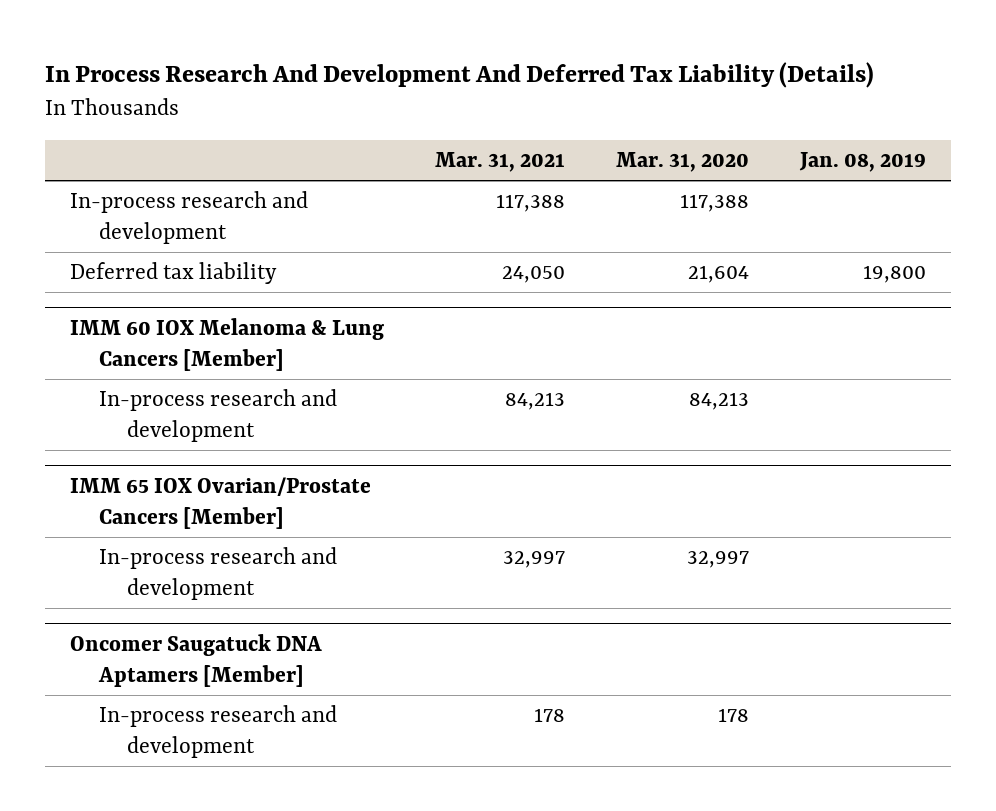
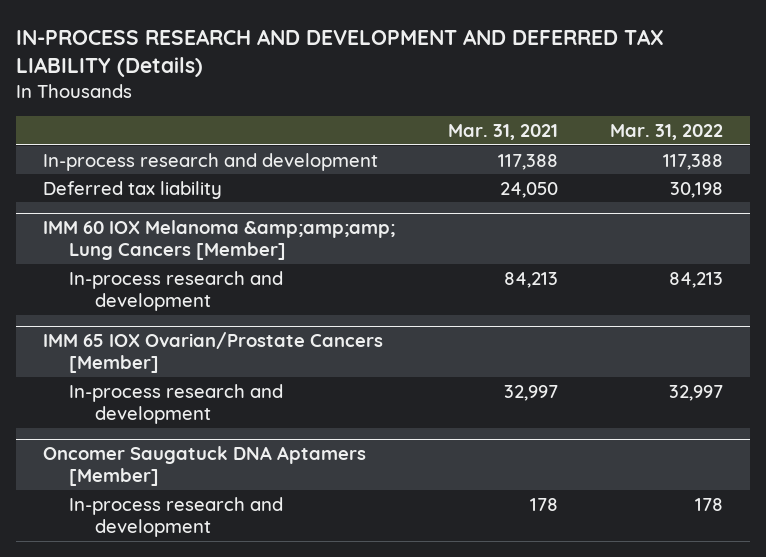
[44,62,874,89] In Process Research And Development And Deferred Tax Liability (Details) -> [16,28,665,78] IN-PROCESS RESEARCH AND DEVELOPMENT AND DEFERRED TAX LIABILITY (Details)
[615,151,749,172] Mar. 31, 2020 -> none
[798,151,926,172] Jan. 08, 2019 -> none
none -> [610,123,724,140] Mar. 31, 2022
[70,317,385,371] IMM 60 IOX Melanoma & Lung Cancers [Member] -> [42,219,395,261] IMM 60 IOX Melanoma &amp;amp;amp; Lung Cancers [Member]

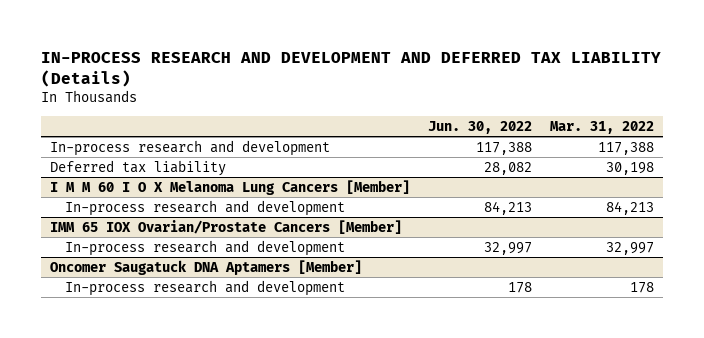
[447,123,558,140] Mar. 31, 2021 -> none
none -> [427,120,532,134] Jun. 30, 2022
[42,219,395,261] IMM 60 IOX Melanoma &amp;amp;amp; Lung Cancers [Member] -> [50,179,411,195] I M M 60 I O X Melanoma Lung Cancers [Member]

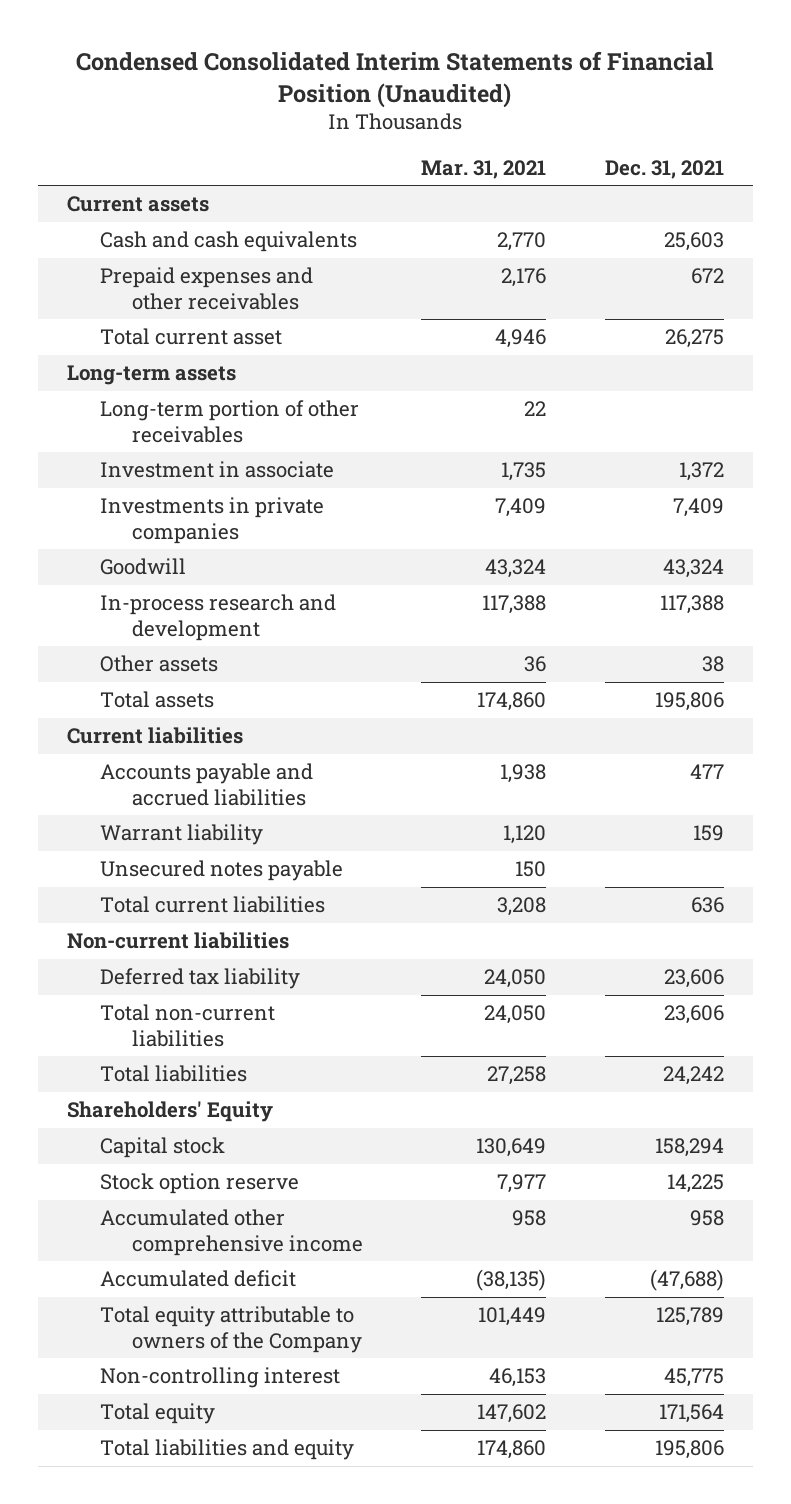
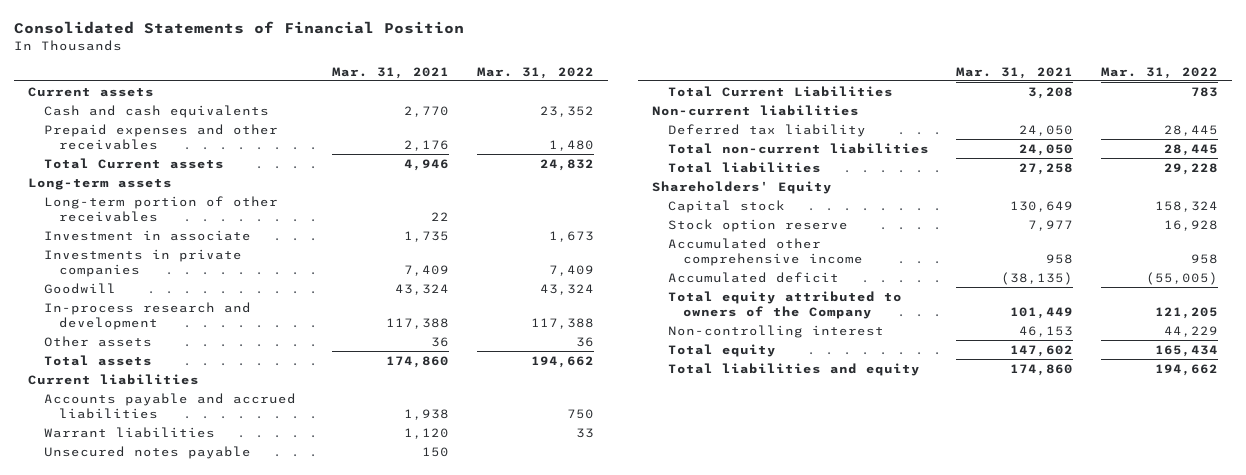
[76,50,715,108] Condensed Consolidated Interim Statements of Financial Position (Unaudited) -> [14,21,465,35] Consolidated Statements of Financial Position
[604,160,724,180] Dec. 31, 2021 -> none
none -> [476,66,594,79] Mar. 31, 2022
[99,328,282,346] Total current asset -> [43,157,224,169] Total Current assets
[99,824,263,846] Warrant liability -> [43,426,215,438] Warrant liabilities
[99,896,325,914] Total current liabilities -> [667,85,893,97] Total Current Liabilities
[99,1306,362,1353] Total equity attributable to owners of the Company -> [667,290,902,319] Total equity attributed to owners of the Company

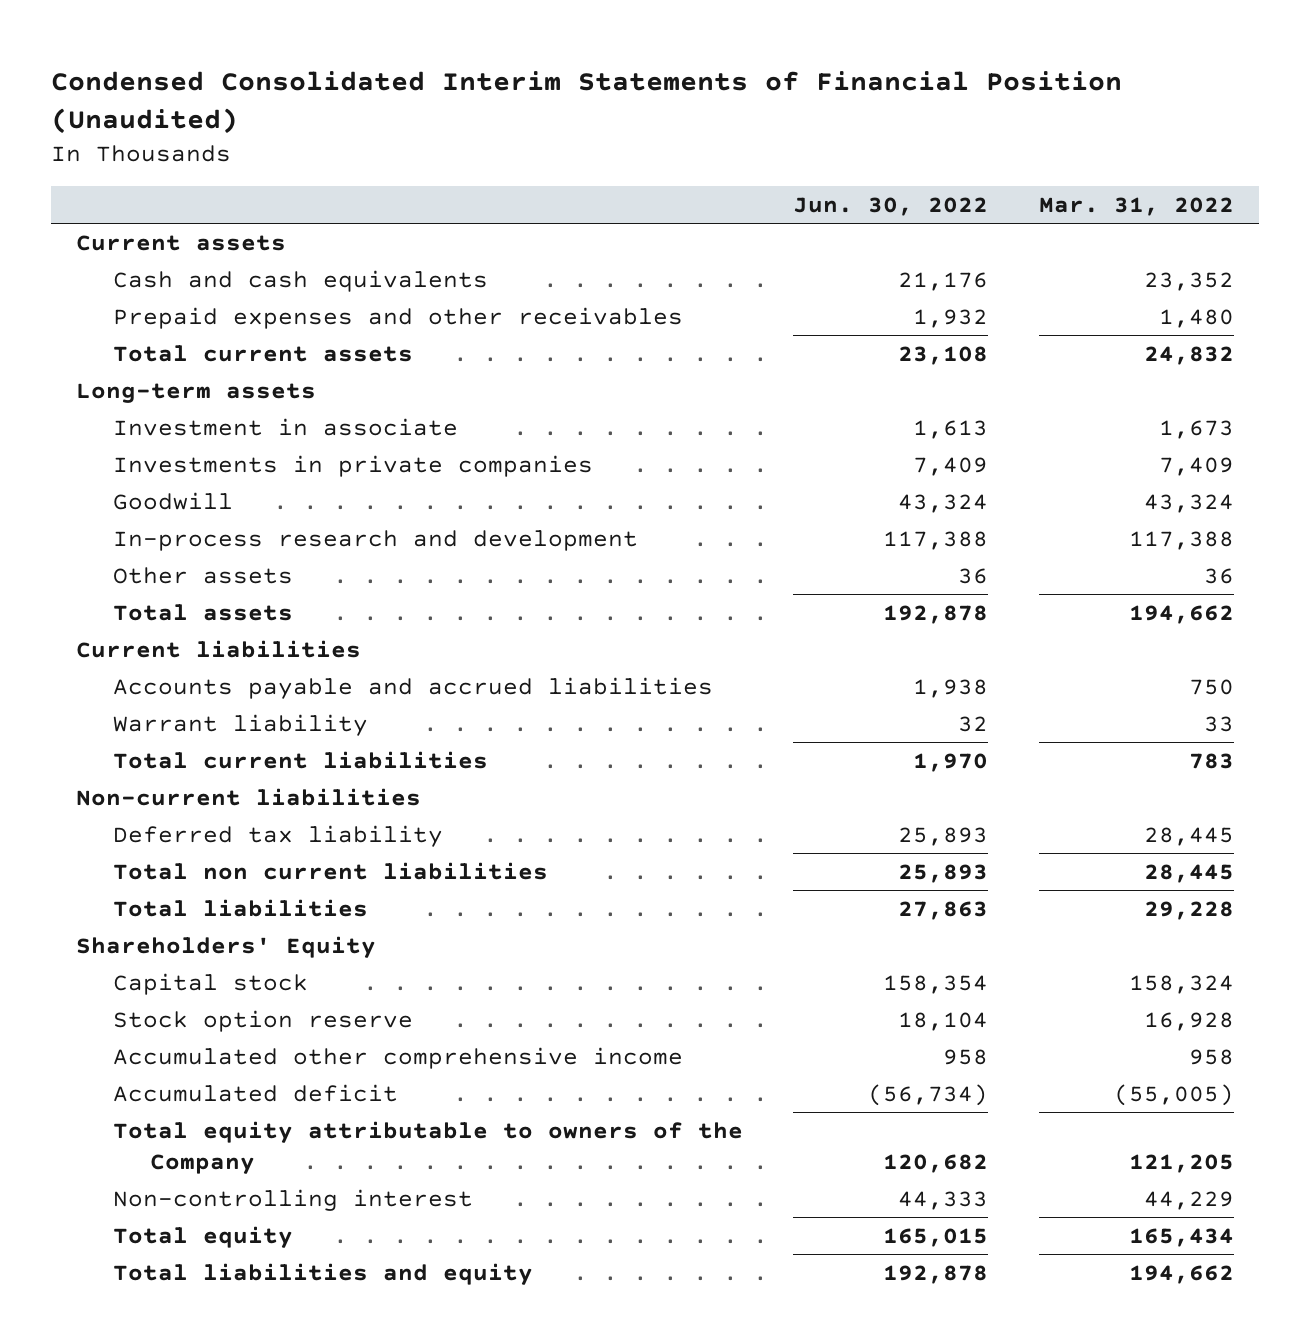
[14,21,465,35] Consolidated Statements of Financial Position -> [51,70,1123,134] Condensed Consolidated Interim Statements of Financial Position (Unaudited)
[332,66,450,79] Mar. 31, 2021 -> none
none -> [793,196,989,216] Jun. 30, 2022
[43,157,224,169] Total Current assets -> [113,344,414,362] Total current assets
[43,195,278,222] Long-term portion of other receivables -> none
[43,445,251,459] Unsecured notes payable -> none
[43,426,215,438] Warrant liabilities -> [113,713,369,736] Warrant liability
[667,85,893,97] Total Current Liabilities -> [113,750,489,769] Total current liabilities
[667,142,929,154] Total non-current liabilities -> [113,861,549,880] Total non current liabilities
[667,290,902,319] Total equity attributed to owners of the Company -> [113,1120,744,1174] Total equity attributable to owners of the Company

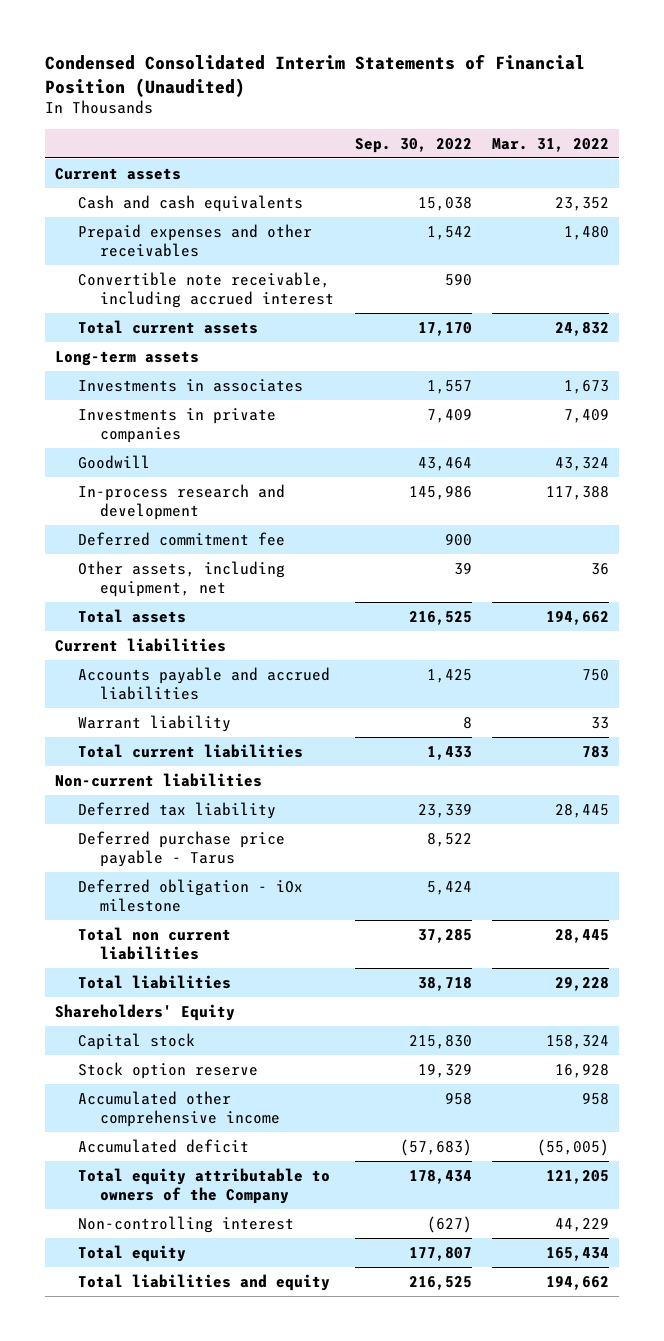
[793,196,989,216] Jun. 30, 2022 -> none
none -> [354,137,472,153] Sep. 30, 2022
none -> [77,271,335,309] Convertible note receivable, including accrued interest
[113,417,459,436] Investment in associate -> [77,378,303,392] Investments in associates
none -> [77,531,285,546] Deferred commitment fee
[113,566,294,584] Other assets -> [77,560,285,598] Other assets, including equipment, net
none -> [77,830,285,868] Deferred purchase price payable - Tarus
none -> [77,878,303,913] Deferred obligation - iOx milestone

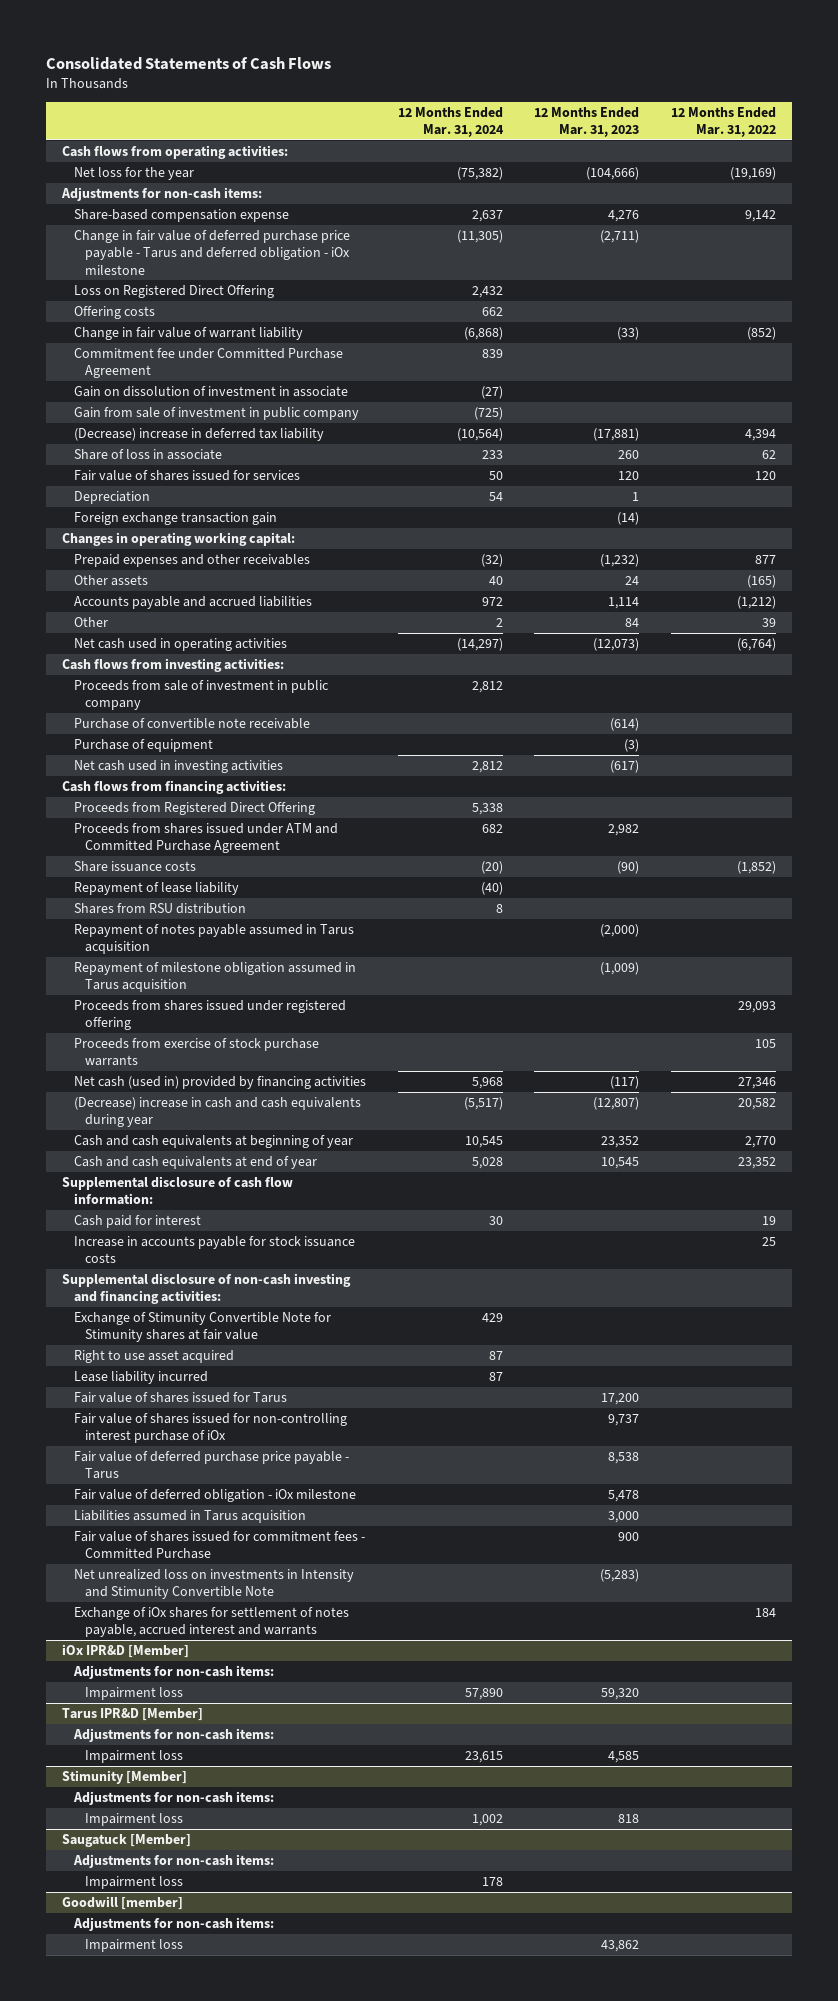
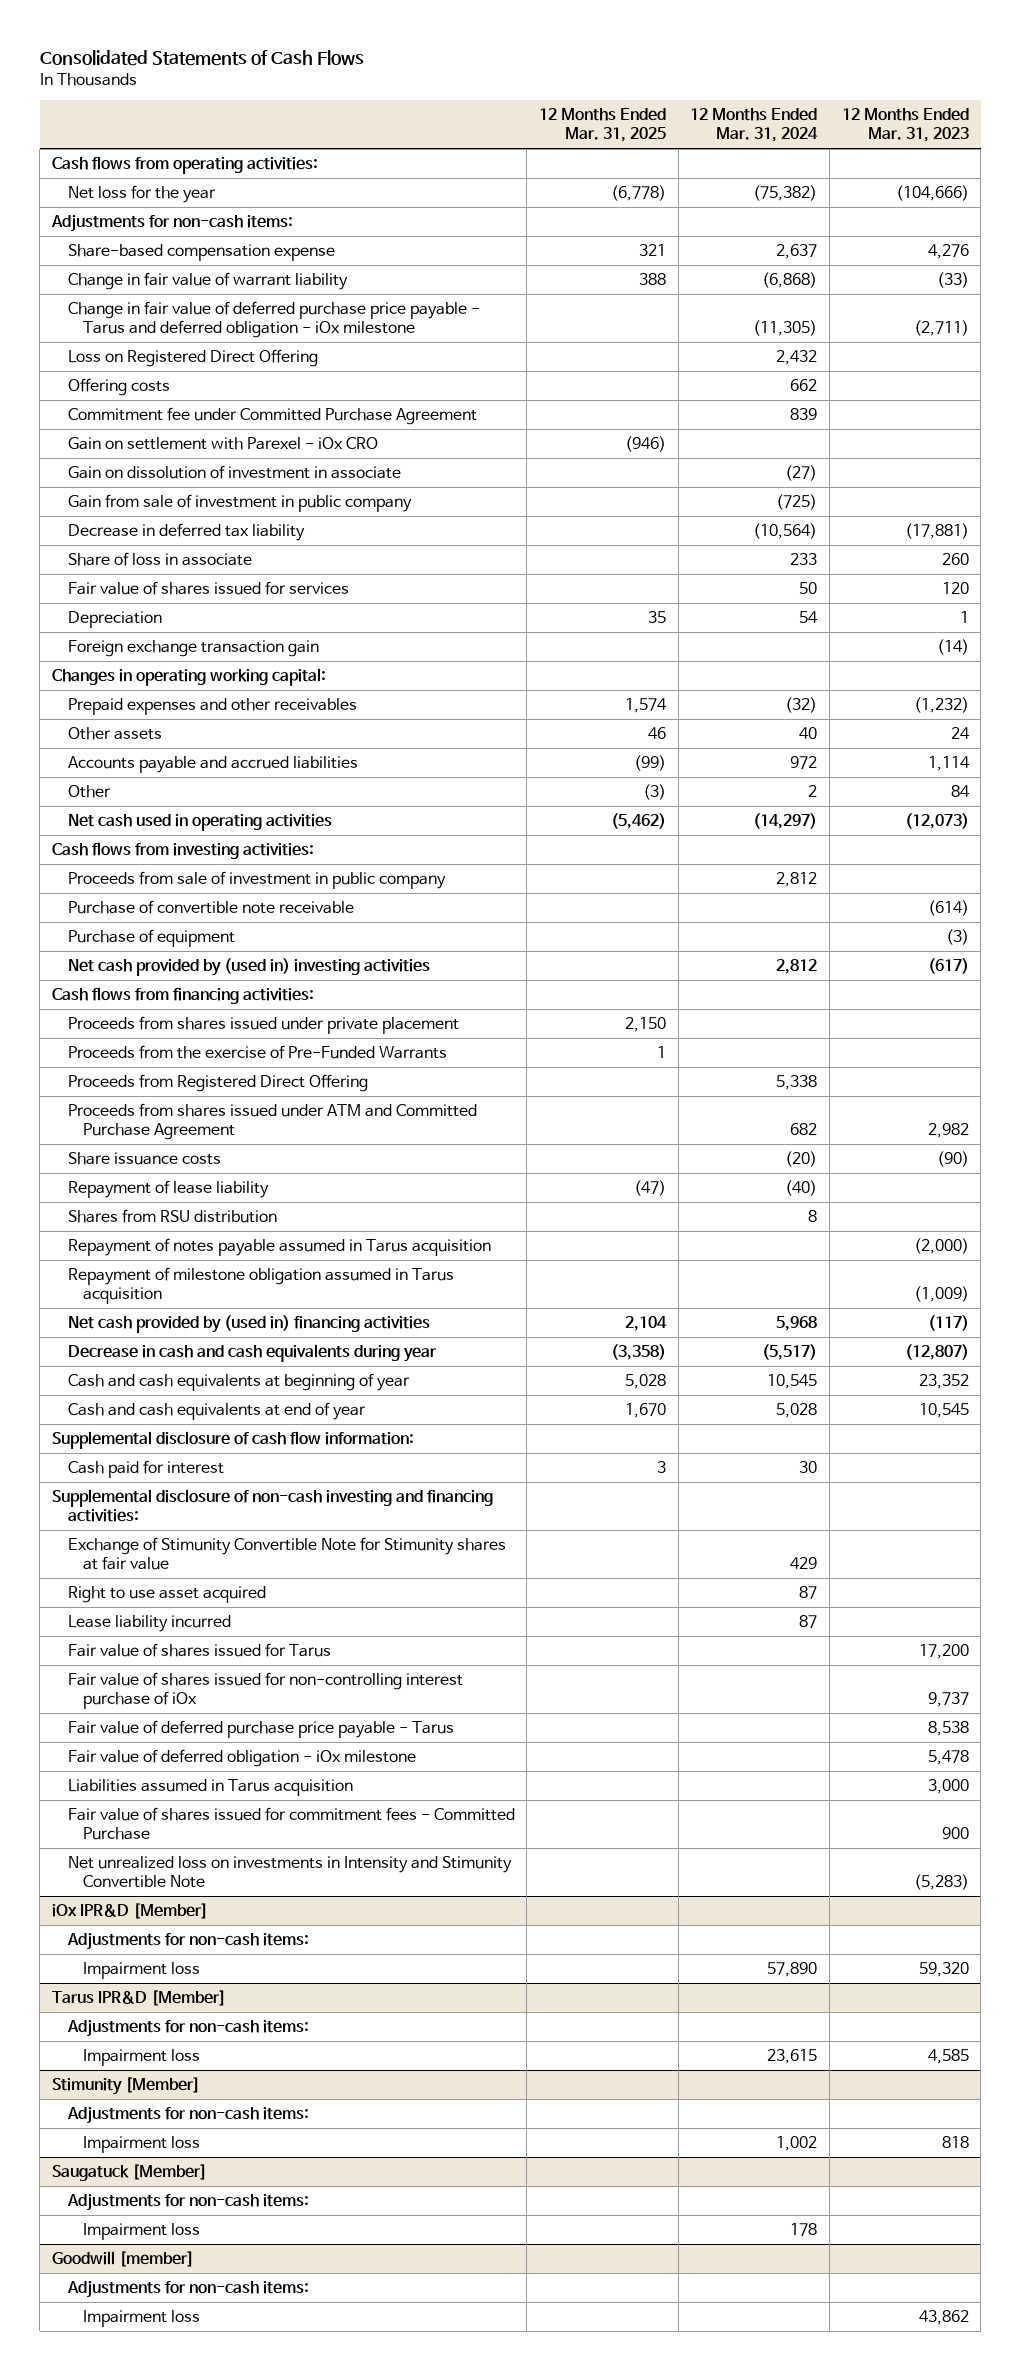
[671,107,777,138] 12 Months Ended Mar. 31, 2022 -> none
none -> [538,108,666,143] 12 Months Ended Mar. 31, 2025
[73,327,303,341] Change in fair value of warrant liability -> [67,272,348,291] Change in fair value of warrant liability
none -> [67,437,378,451] Gain on settlement with Parexel - iOx CRO
[73,428,324,442] (Decrease) increase in deferred tax liability -> [67,523,305,542] Decrease in deferred tax liability
[73,760,283,774] Net cash used in investing activities -> [67,958,430,977] Net cash provided by (used in) investing activities
none -> [67,1016,459,1035] Proceeds from shares issued under private placement
none -> [67,1045,447,1060] Proceeds from the exercise of Pre-Funded Warrants
[73,1000,346,1031] Proceeds from shares issued under registered offering -> none
[73,1038,319,1067] Proceeds from exercise of stock purchase warrants -> none
[73,1076,366,1090] Net cash (used in) provided by financing activities -> [67,1315,430,1334] Net cash provided by (used in) financing activities
[73,1097,361,1128] (Decrease) increase in cash and cash equivalents during year -> [67,1344,437,1363] Decrease in cash and cash equivalents during year
[73,1236,355,1264] Increase in accounts payable for stock issuance costs -> none
[73,1607,349,1638] Exchange of iOx shares for settlement of notes payable, accrued interest and warrants -> none

